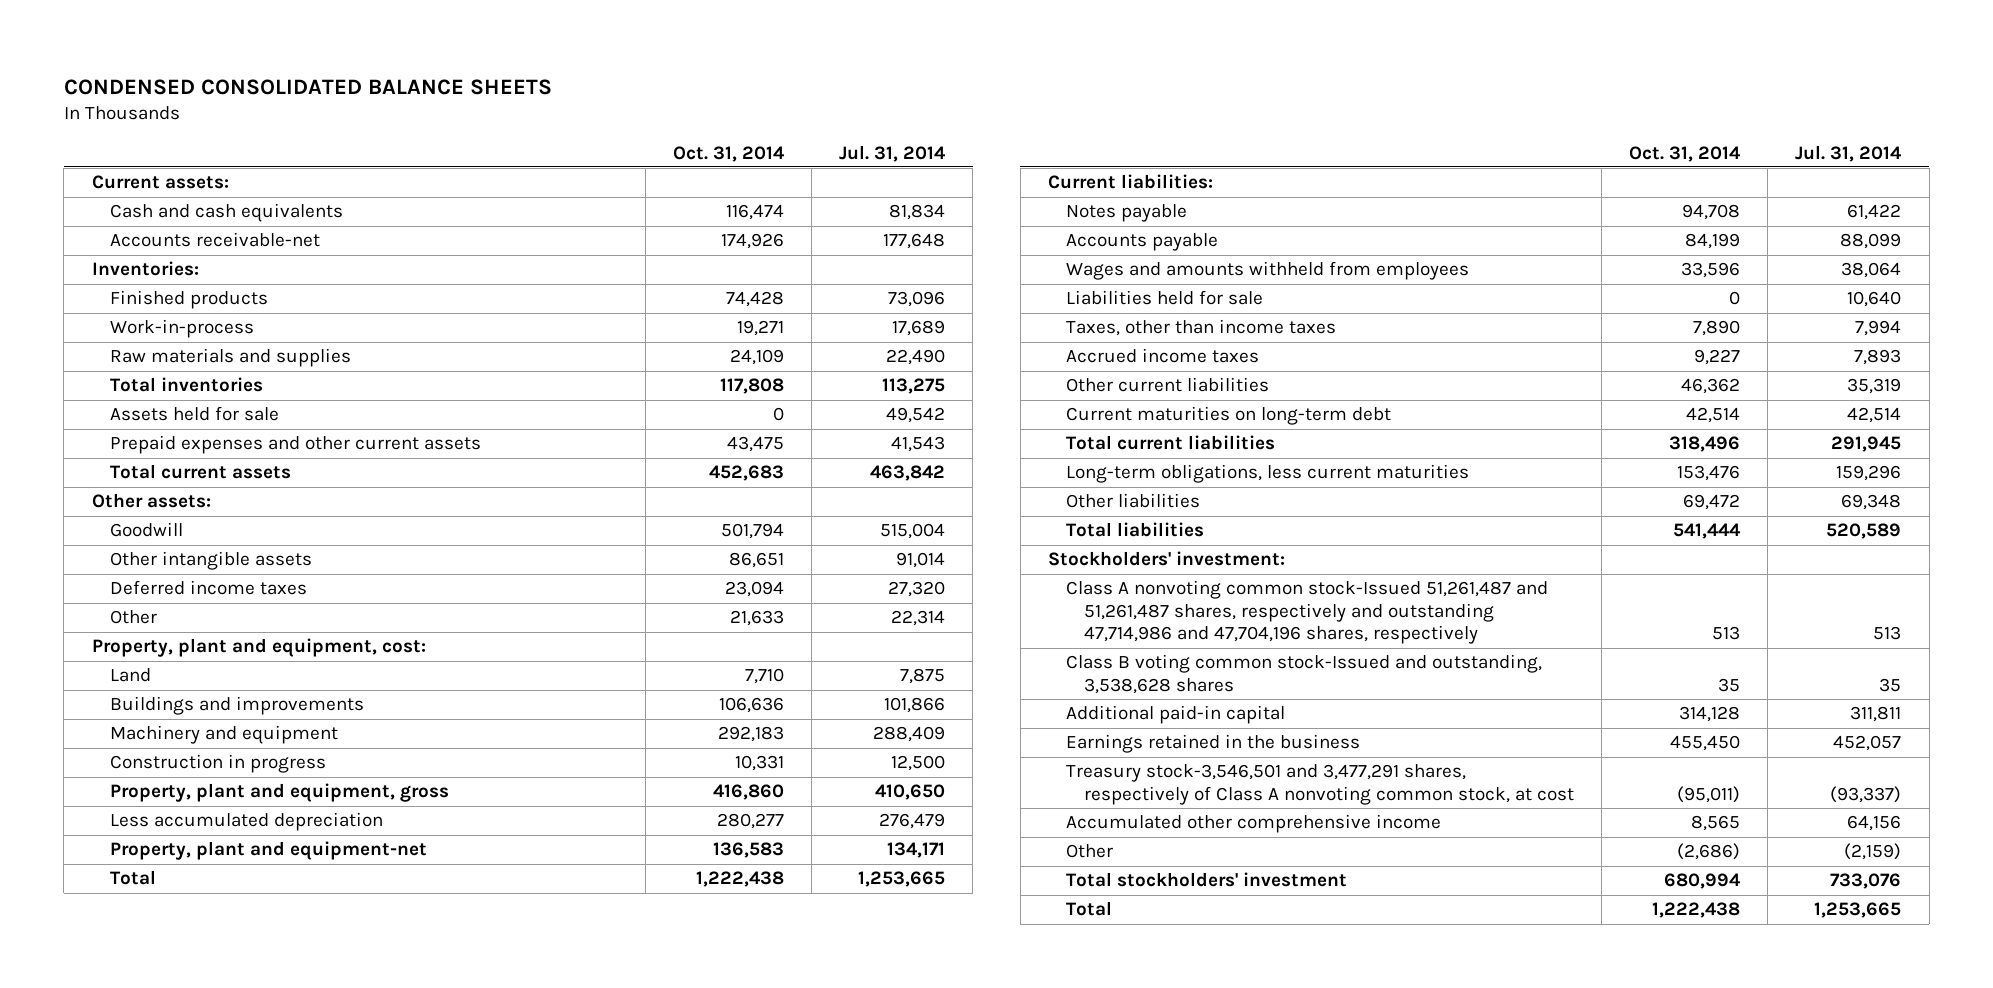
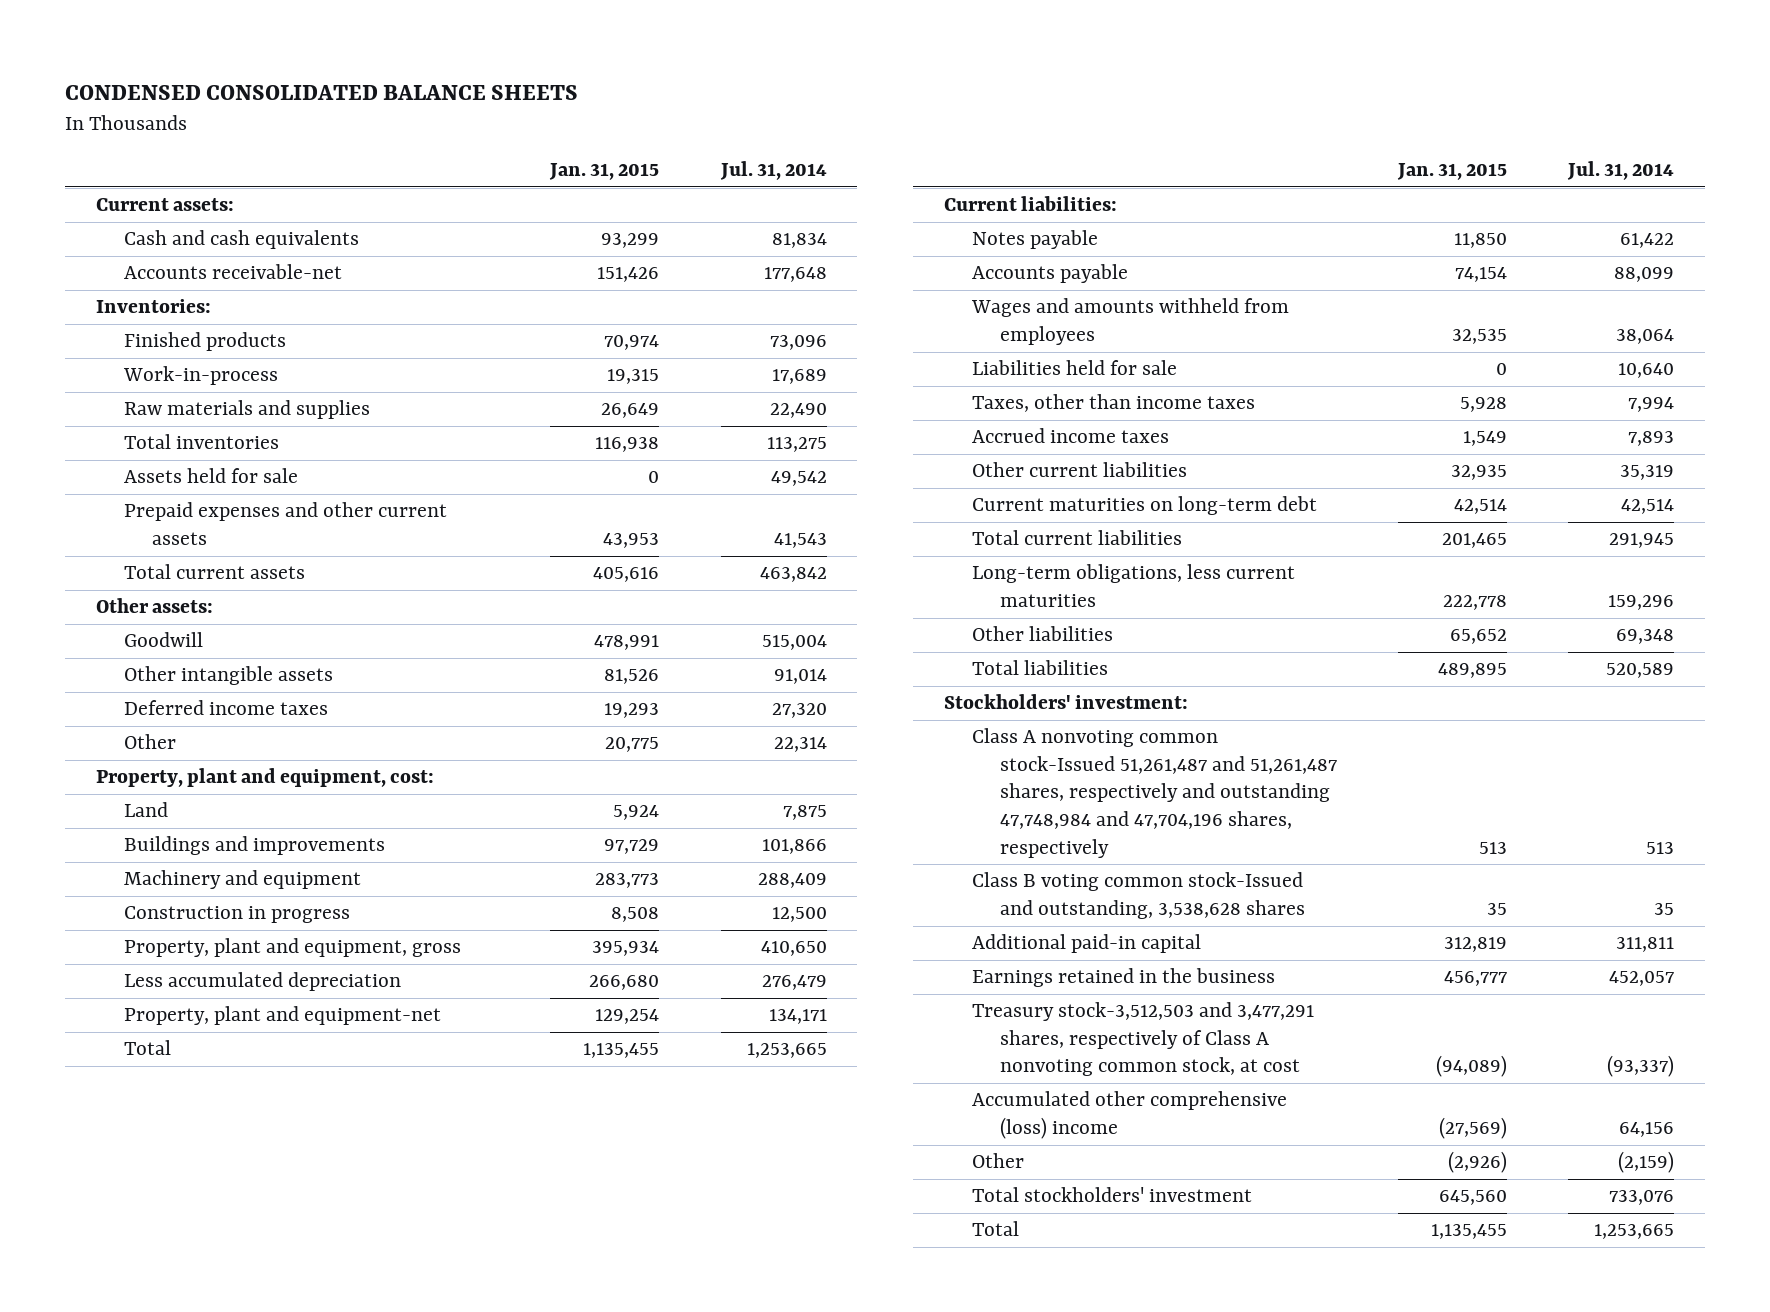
[672,145,785,162] Oct. 31, 2014 -> none
none -> [549,163,660,181] Jan. 31, 2015
[1065,580,1548,645] Class A nonvoting common stock-Issued 51,261,487 and 51,261,487 shares, respectively and outstanding 47,714,986 and 47,704,196 shares, respectively -> [971,728,1337,858] Class A nonvoting common stock-Issued 51,261,487 and 51,261,487 shares, respectively and outstanding 47,748,984 and 47,704,196 shares, respectively
[1065,764,1574,805] Treasury stock-3,546,501 and 3,477,291 shares, respectively of Class A nonvoting common stock, at cost -> [971,1002,1314,1077] Treasury stock-3,512,503 and 3,477,291 shares, respectively of Class A nonvoting common stock, at cost
[1065,814,1441,834] Accumulated other comprehensive income -> [971,1091,1287,1139] Accumulated other comprehensive (loss) income

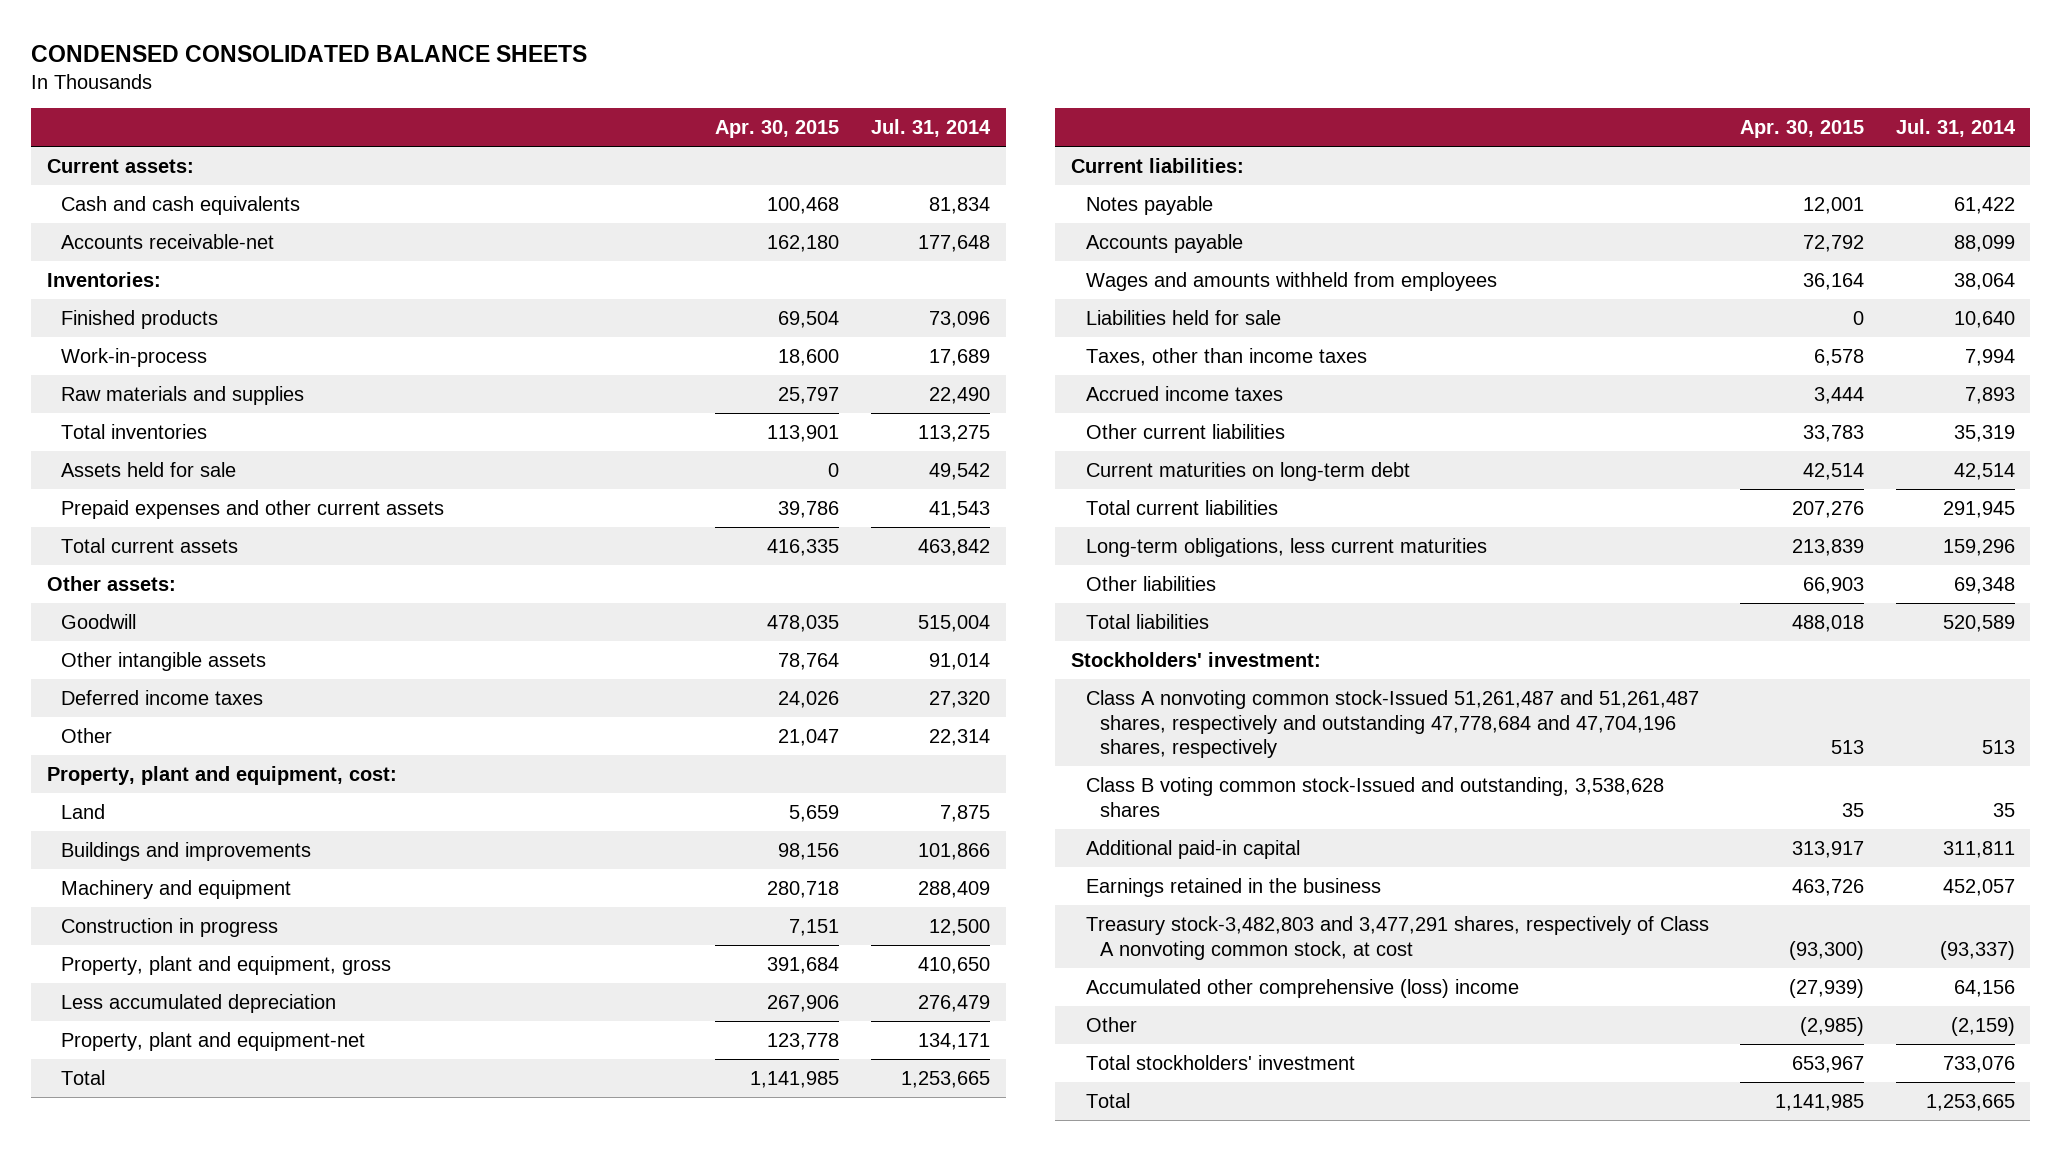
[549,163,660,181] Jan. 31, 2015 -> none
none -> [715,120,840,139] Apr. 30, 2015
[971,728,1337,858] Class A nonvoting common stock-Issued 51,261,487 and 51,261,487 shares, respectively and outstanding 47,748,984 and 47,704,196 shares, respectively -> [1085,689,1699,759] Class A nonvoting common stock-Issued 51,261,487 and 51,261,487 shares, respectively and outstanding 47,778,684 and 47,704,196 shares, respectively
[971,1002,1314,1077] Treasury stock-3,512,503 and 3,477,291 shares, respectively of Class A nonvoting common stock, at cost -> [1085,915,1709,960] Treasury stock-3,482,803 and 3,477,291 shares, respectively of Class A nonvoting common stock, at cost

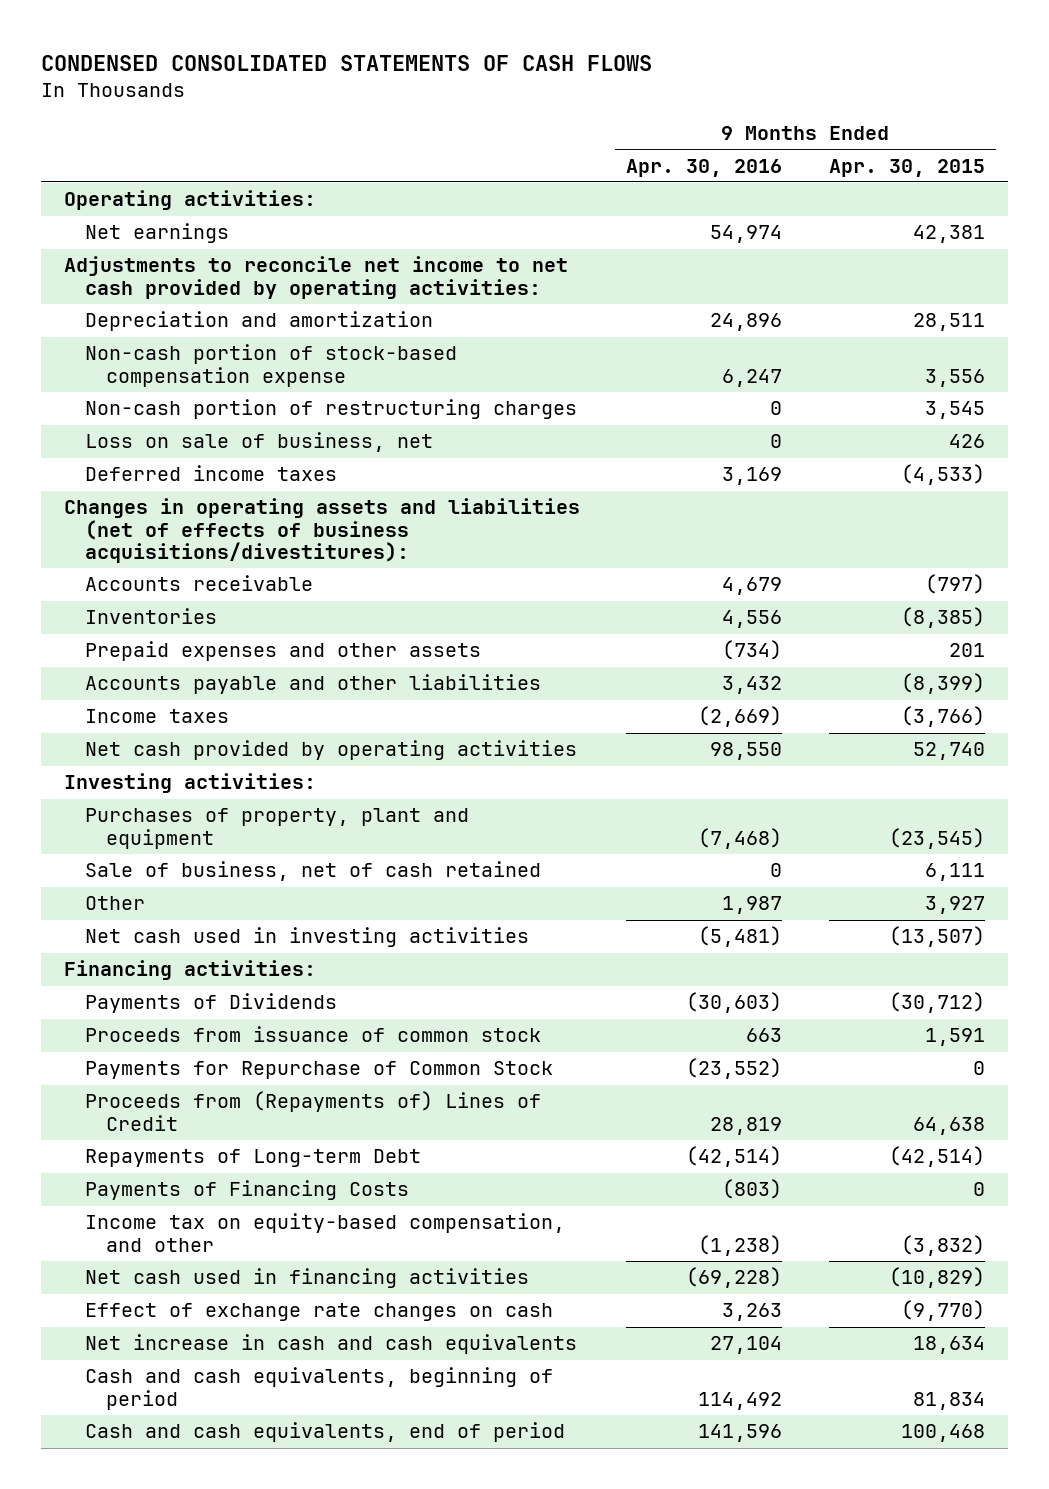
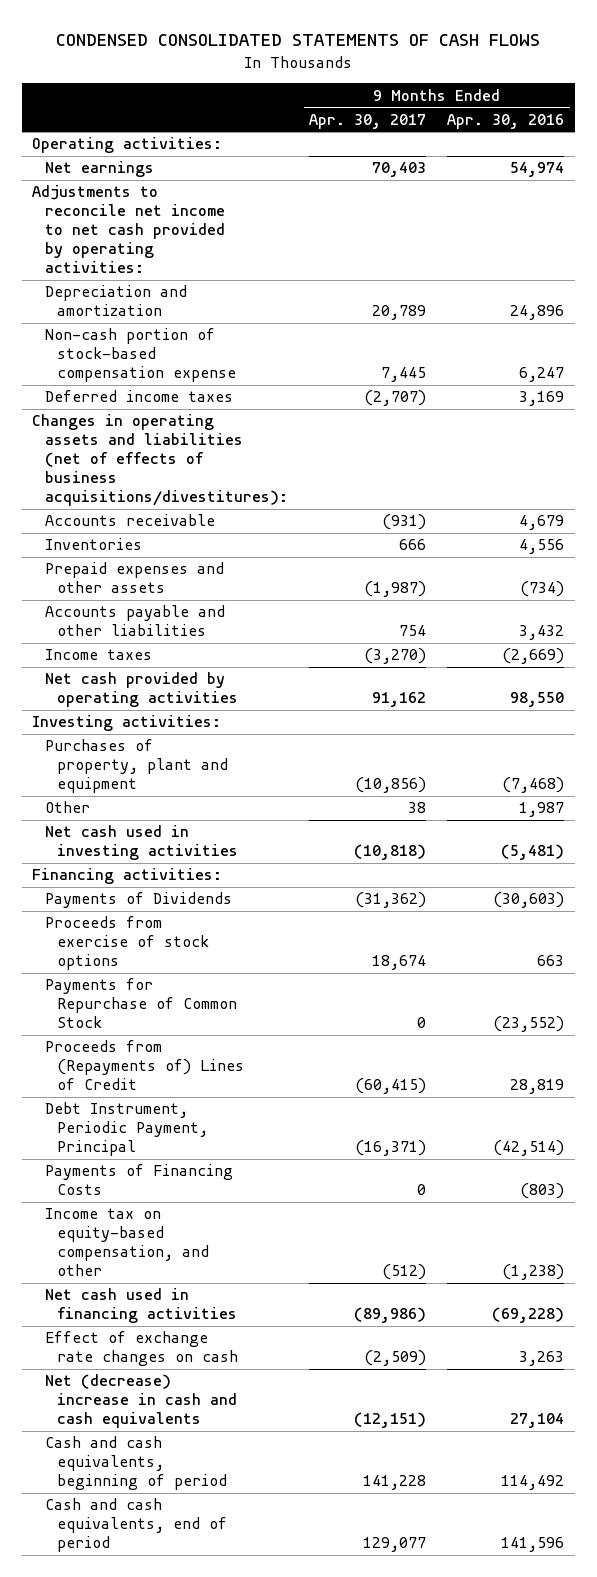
[828,158,985,177] Apr. 30, 2015 -> none
none -> [308,113,426,129] Apr. 30, 2017
[84,399,577,420] Non-cash portion of restructuring charges -> none
[84,432,433,453] Loss on sale of business, net -> none
[84,861,541,882] Sale of business, net of cash retained -> none
[84,1026,541,1043] Proceeds from issuance of common stock -> [44,916,209,971] Proceeds from exercise of stock options
[84,1149,421,1168] Repayments of Long-term Debt -> [44,1102,208,1157] Debt Instrument, Periodic Payment, Principal
[84,1334,577,1355] Net increase in cash and cash equivalents -> [44,1374,237,1429] Net (decrease) increase in cash and cash equivalents

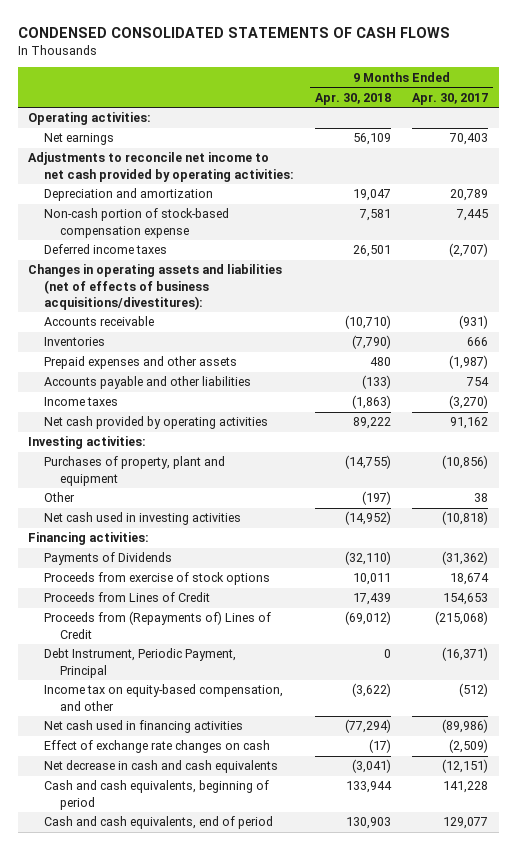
[447,113,565,129] Apr. 30, 2016 -> none
none -> [315,92,392,105] Apr. 30, 2018
[44,978,237,1029] Payments for Repurchase of Common Stock -> none
none -> [44,592,211,603] Proceeds from Lines of Credit
[354,1078,426,1095] (60,415) -> [435,611,489,626] (215,068)
[44,1164,233,1196] Payments of Financing Costs -> none
[44,1374,237,1429] Net (decrease) increase in cash and cash equivalents -> [44,760,279,774] Net decrease in cash and cash equivalents

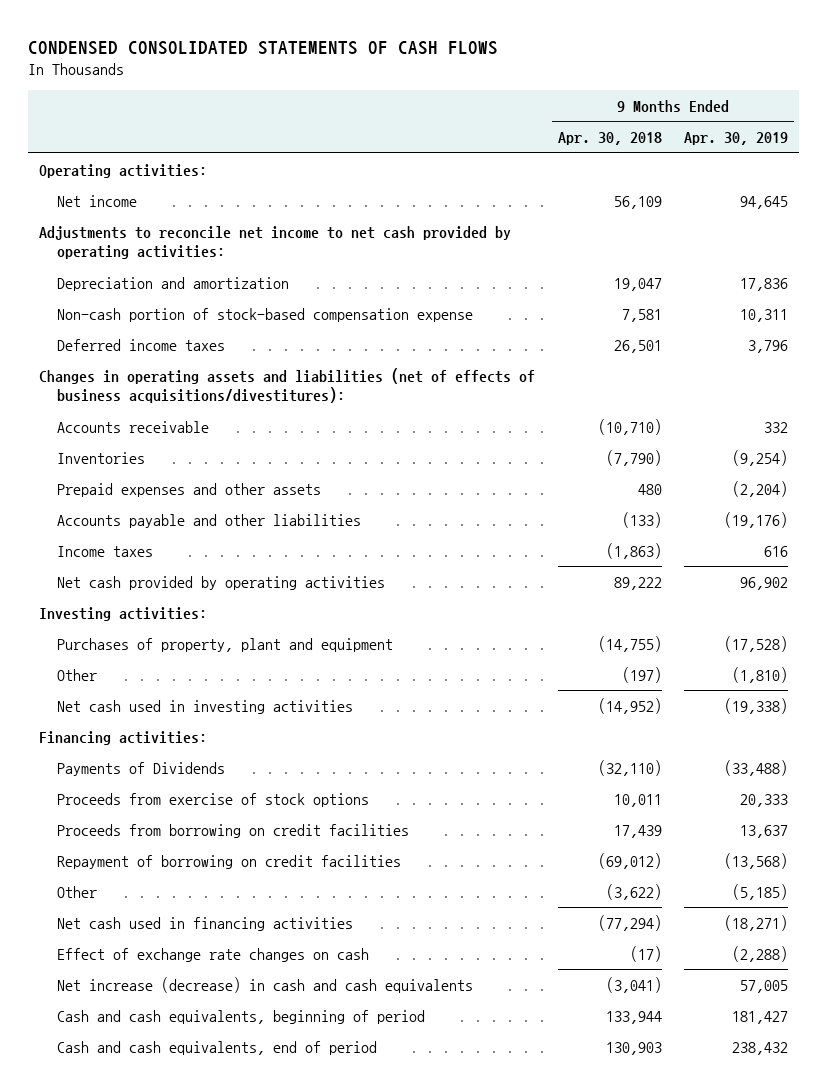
[412,92,489,105] Apr. 30, 2017 -> none
none -> [684,132,789,146] Apr. 30, 2019
[44,133,115,146] Net earnings -> [56,194,137,207] Net income
[44,648,237,678] Debt Instrument, Periodic Payment, Principal -> none
[44,592,211,603] Proceeds from Lines of Credit -> [56,823,409,838] Proceeds from borrowing on credit facilities
[44,611,272,639] Proceeds from (Repayments of) Lines of Credit -> [56,854,401,869] Repayment of borrowing on credit facilities
[44,684,284,711] Income tax on equity-based compensation, and other -> [56,885,97,898] Other
[44,760,279,774] Net decrease in cash and cash equivalents -> [56,976,473,993] Net increase (decrease) in cash and cash equivalents

